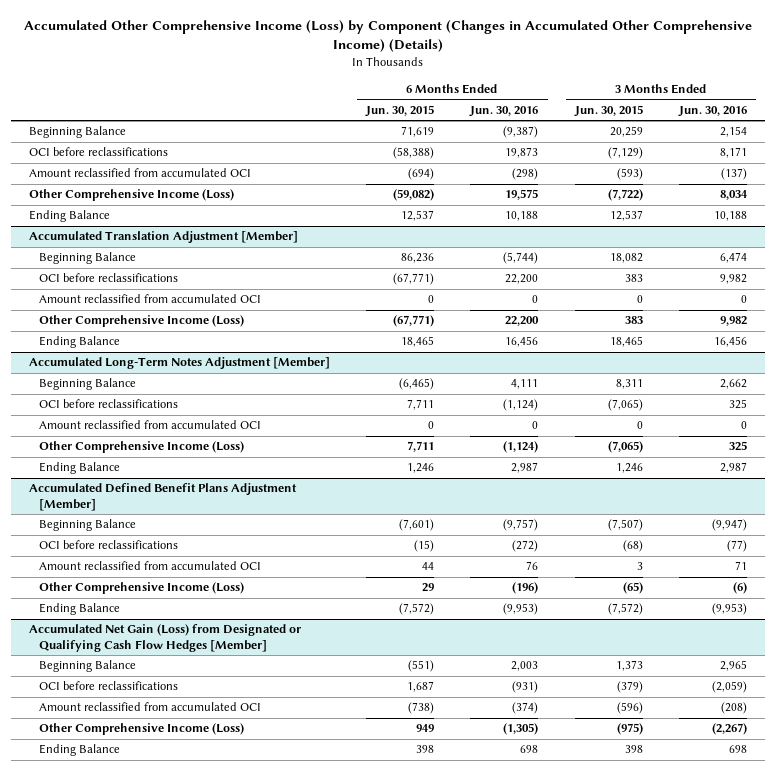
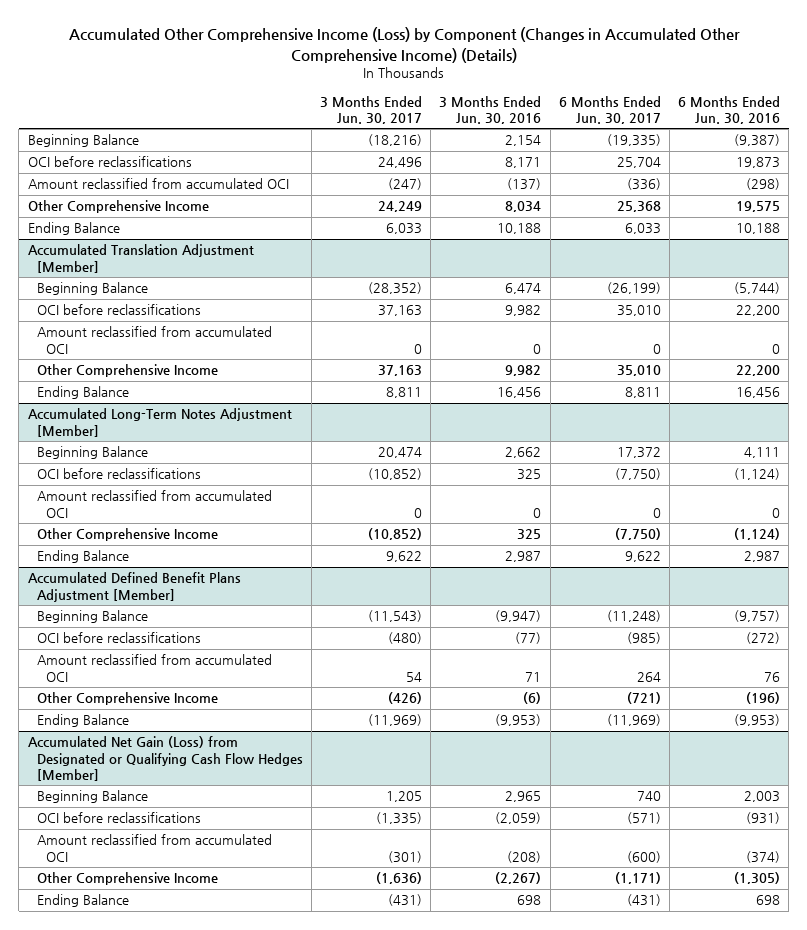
[365,104,435,117] Jun. 30, 2015 -> none
[573,104,643,117] Jun. 30, 2015 -> none
none -> [320,95,423,125] 3 Months Ended Jun. 30, 2017
none -> [558,95,661,125] 6 Months Ended Jun. 30, 2017
[29,189,235,202] Other Comprehensive Income (Loss) -> [27,200,209,214] Other Comprehensive Income
[39,315,245,328] Other Comprehensive Income (Loss) -> [36,364,218,378] Other Comprehensive Income
[39,441,245,454] Other Comprehensive Income (Loss) -> [36,528,218,542] Other Comprehensive Income
[39,582,245,595] Other Comprehensive Income (Loss) -> [36,692,218,706] Other Comprehensive Income
[39,723,245,736] Other Comprehensive Income (Loss) -> [36,872,218,886] Other Comprehensive Income

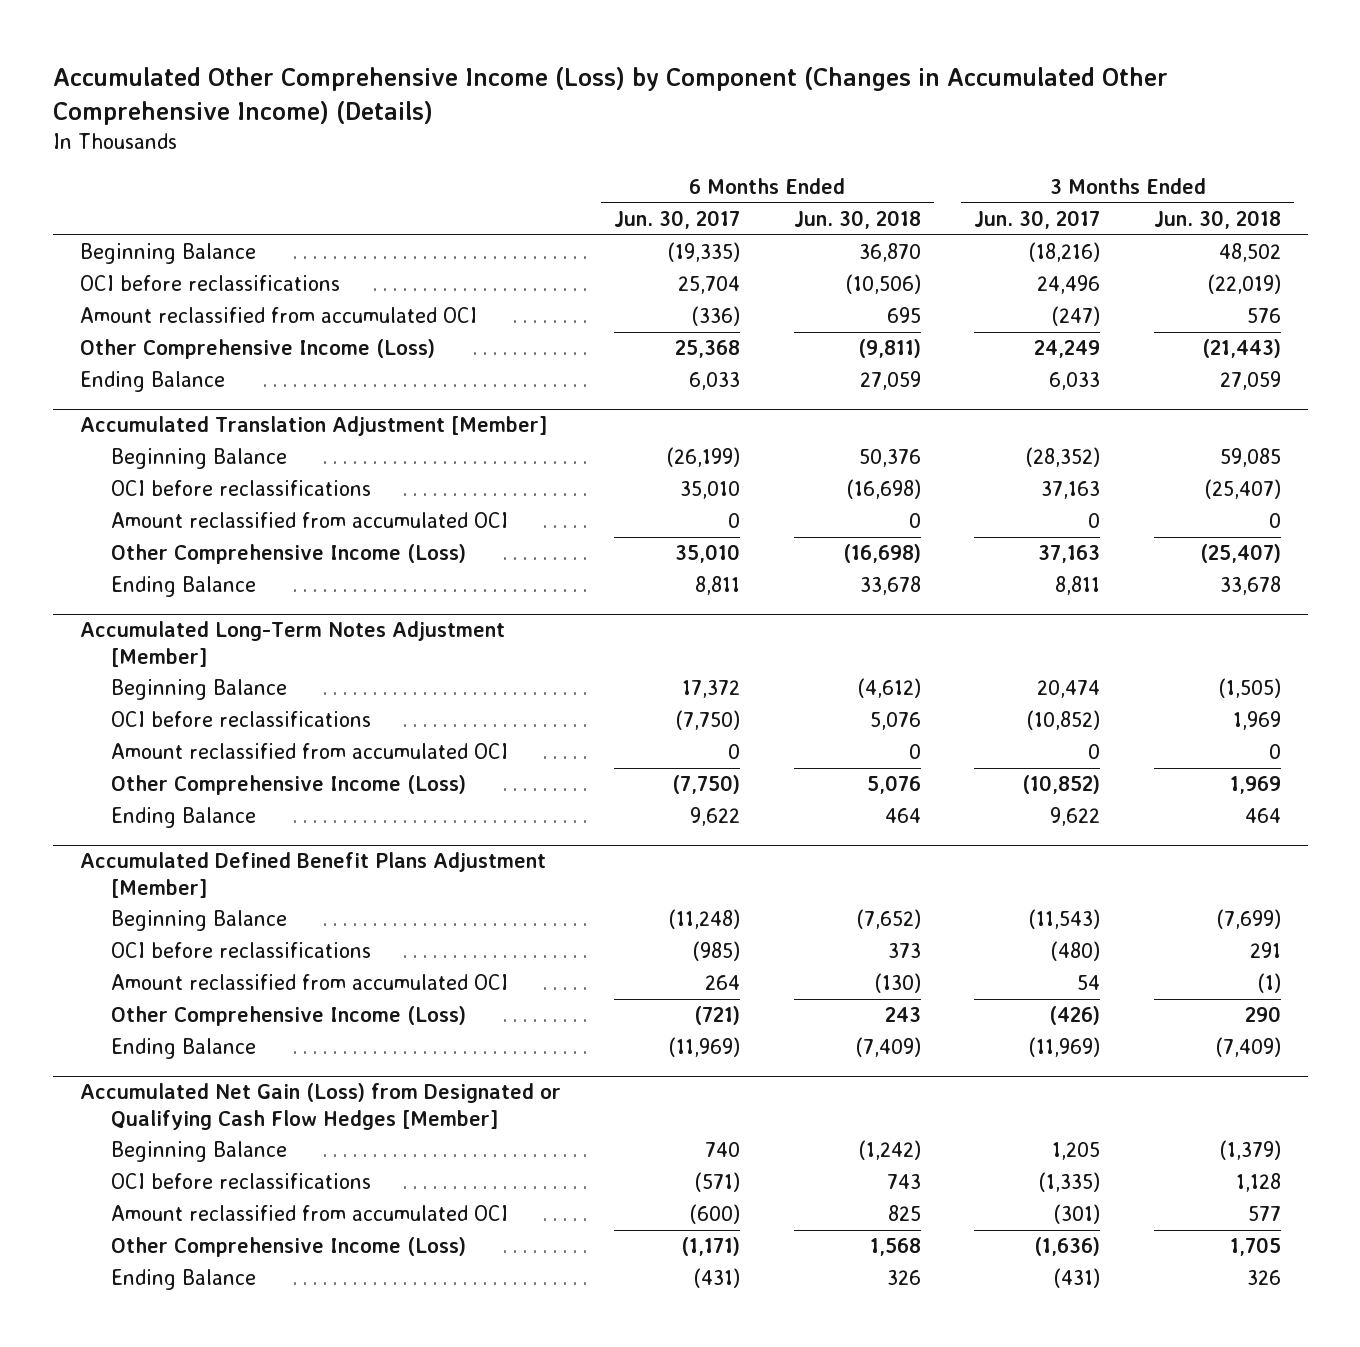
[439,95,542,125] 3 Months Ended Jun. 30, 2016 -> none
[677,95,780,125] 6 Months Ended Jun. 30, 2016 -> none
none -> [793,210,921,230] Jun. 30, 2018
none -> [1153,210,1281,230] Jun. 30, 2018
[27,200,209,214] Other Comprehensive Income -> [79,339,435,360] Other Comprehensive Income (Loss)
[36,364,218,378] Other Comprehensive Income -> [110,544,466,565] Other Comprehensive Income (Loss)
[36,528,218,542] Other Comprehensive Income -> [110,775,466,796] Other Comprehensive Income (Loss)
[36,692,218,706] Other Comprehensive Income -> [110,1006,466,1027] Other Comprehensive Income (Loss)
[36,872,218,886] Other Comprehensive Income -> [110,1237,466,1258] Other Comprehensive Income (Loss)

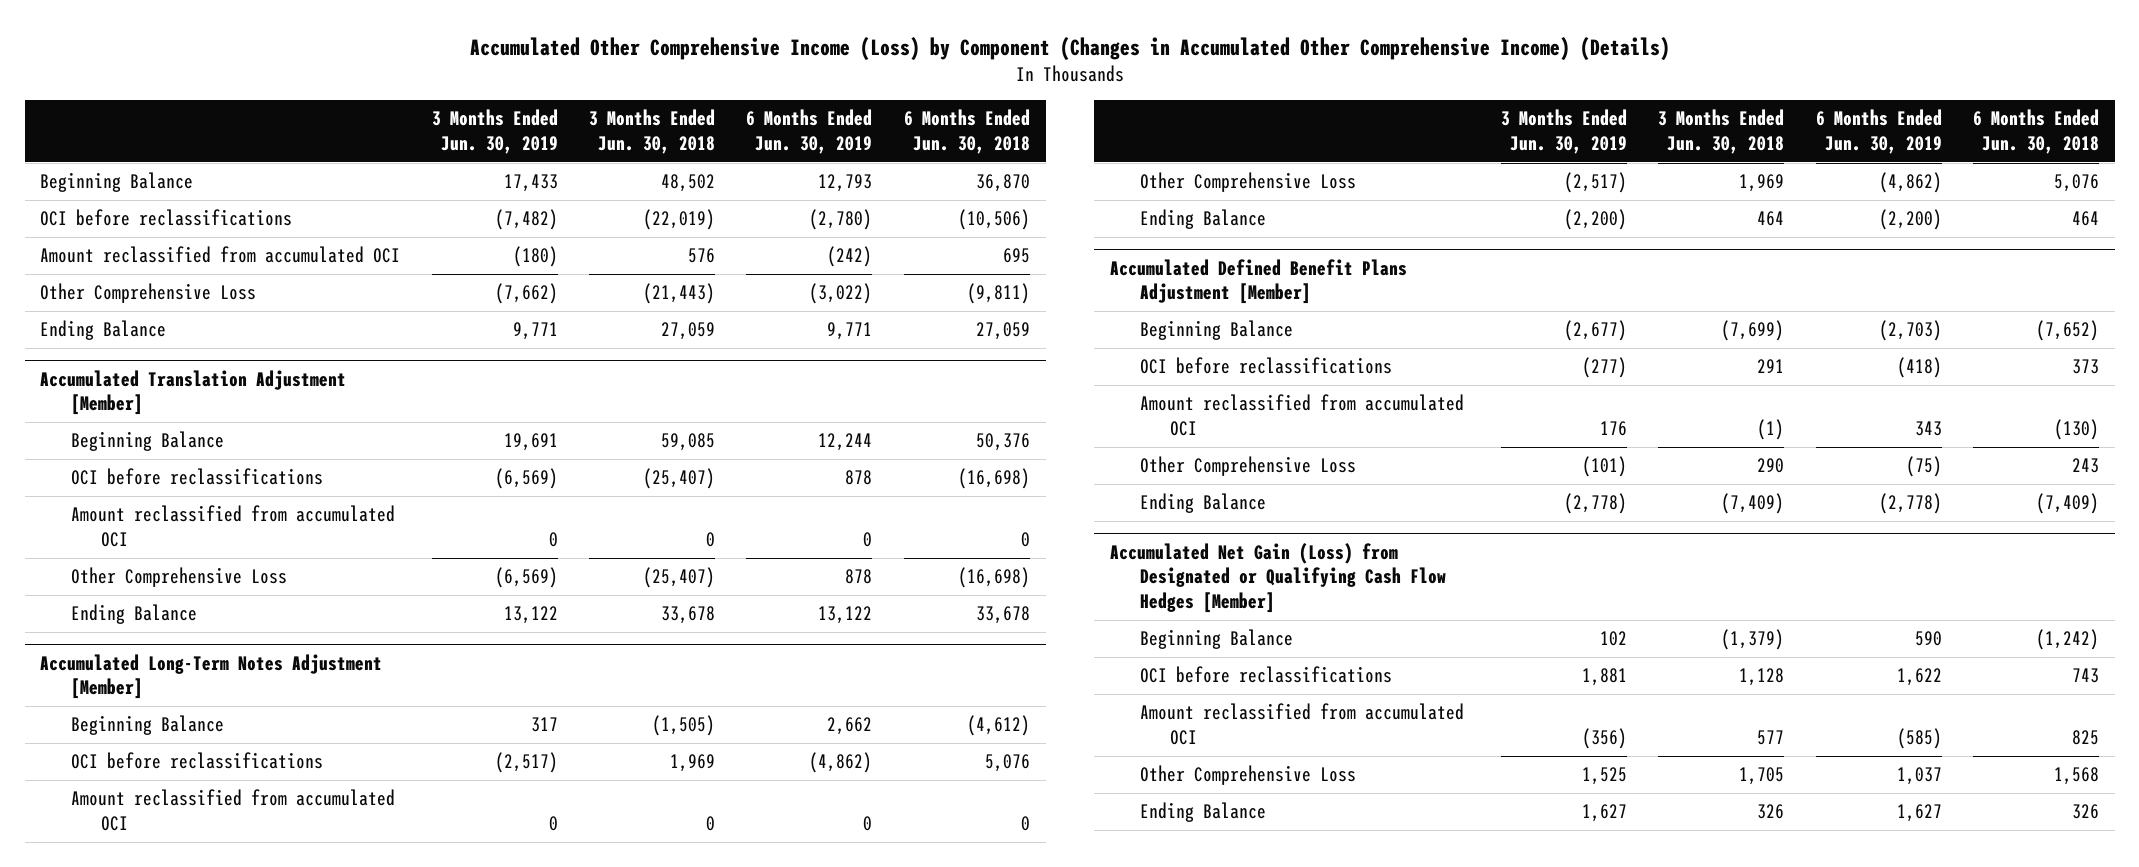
[614,210,741,230] Jun. 30, 2017 -> none
[974,210,1101,230] Jun. 30, 2017 -> none
none -> [431,109,558,154] 3 Months Ended Jun. 30, 2019
none -> [746,109,873,154] 6 Months Ended Jun. 30, 2019
[79,339,435,360] Other Comprehensive Income (Loss) -> [40,283,257,304] Other Comprehensive Loss
[110,544,466,565] Other Comprehensive Income (Loss) -> [70,567,287,588] Other Comprehensive Loss
[110,775,466,796] Other Comprehensive Income (Loss) -> [1139,172,1356,193] Other Comprehensive Loss
[110,1006,466,1027] Other Comprehensive Income (Loss) -> [1139,456,1356,477] Other Comprehensive Loss
[110,1237,466,1258] Other Comprehensive Income (Loss) -> [1139,765,1356,786] Other Comprehensive Loss

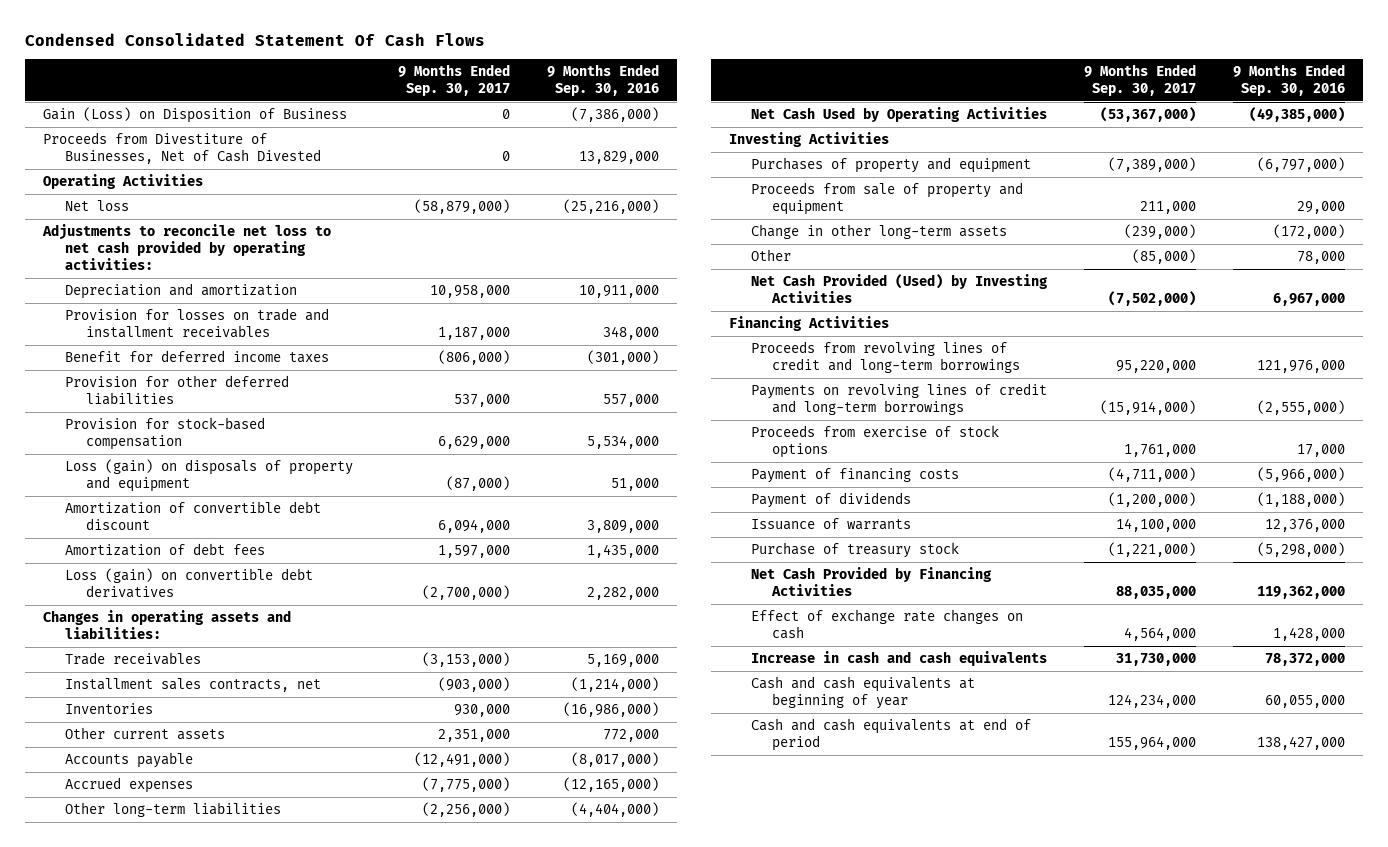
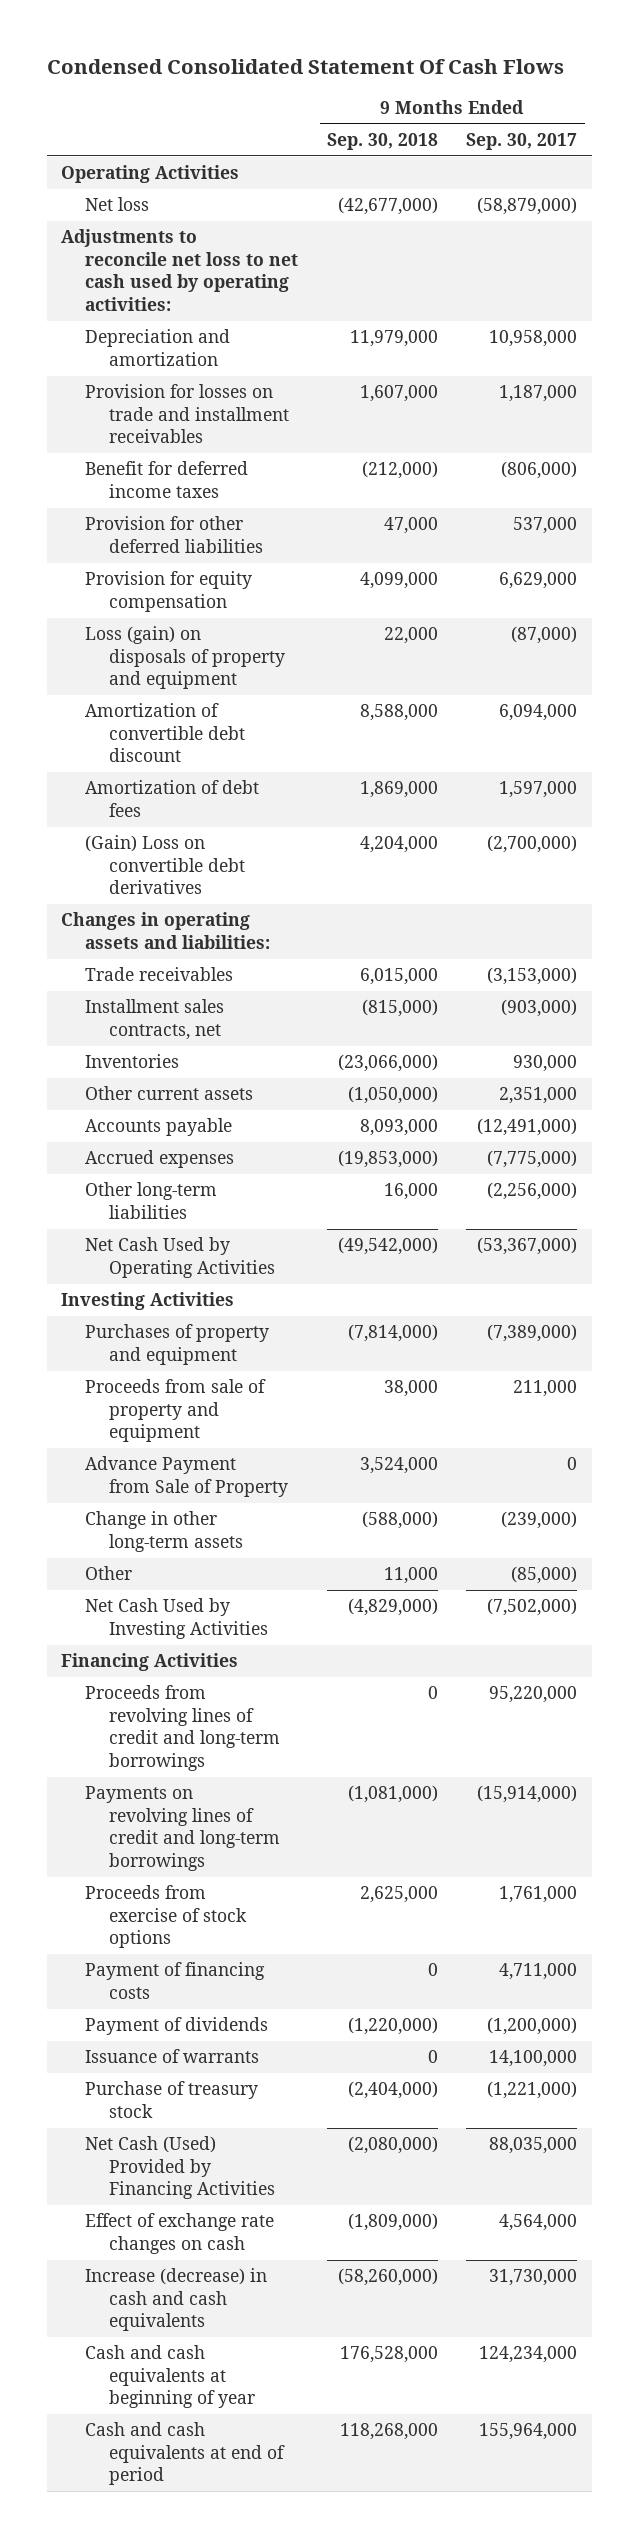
[546,64,659,97] 9 Months Ended Sep. 30, 2016 -> none
none -> [326,133,438,151] Sep. 30, 2018
[43,107,348,124] Gain (Loss) on Disposition of Business -> none
[43,132,321,165] Proceeds from Divestiture of Businesses, Net of Cash Divested -> none
[42,224,332,271] Adjustments to reconcile net loss to net cash provided by operating activities: -> [61,229,298,311] Adjustments to reconcile net loss to net cash used by operating activities:
[64,417,265,451] Provision for stock-based compensation -> [84,571,252,612] Provision for equity compensation
[64,568,313,599] Loss (gain) on convertible debt derivatives -> [84,835,245,895] (Gain) Loss on convertible debt derivatives
none -> [84,1456,288,1497] Advance Payment from Sale of Property
[750,274,1048,304] Net Cash Provided (Used) by Investing Activities -> [84,1598,268,1639] Net Cash Used by Investing Activities
[1107,467,1196,483] (4,711,000) -> [499,1963,578,1981] 4,711,000
[750,567,992,597] Net Cash Provided by Financing Activities -> [84,2136,275,2200] Net Cash (Used) Provided by Financing Activities
[750,651,1047,667] Increase in cash and cash equivalents -> [84,2268,267,2332] Increase (decrease) in cash and cash equivalents

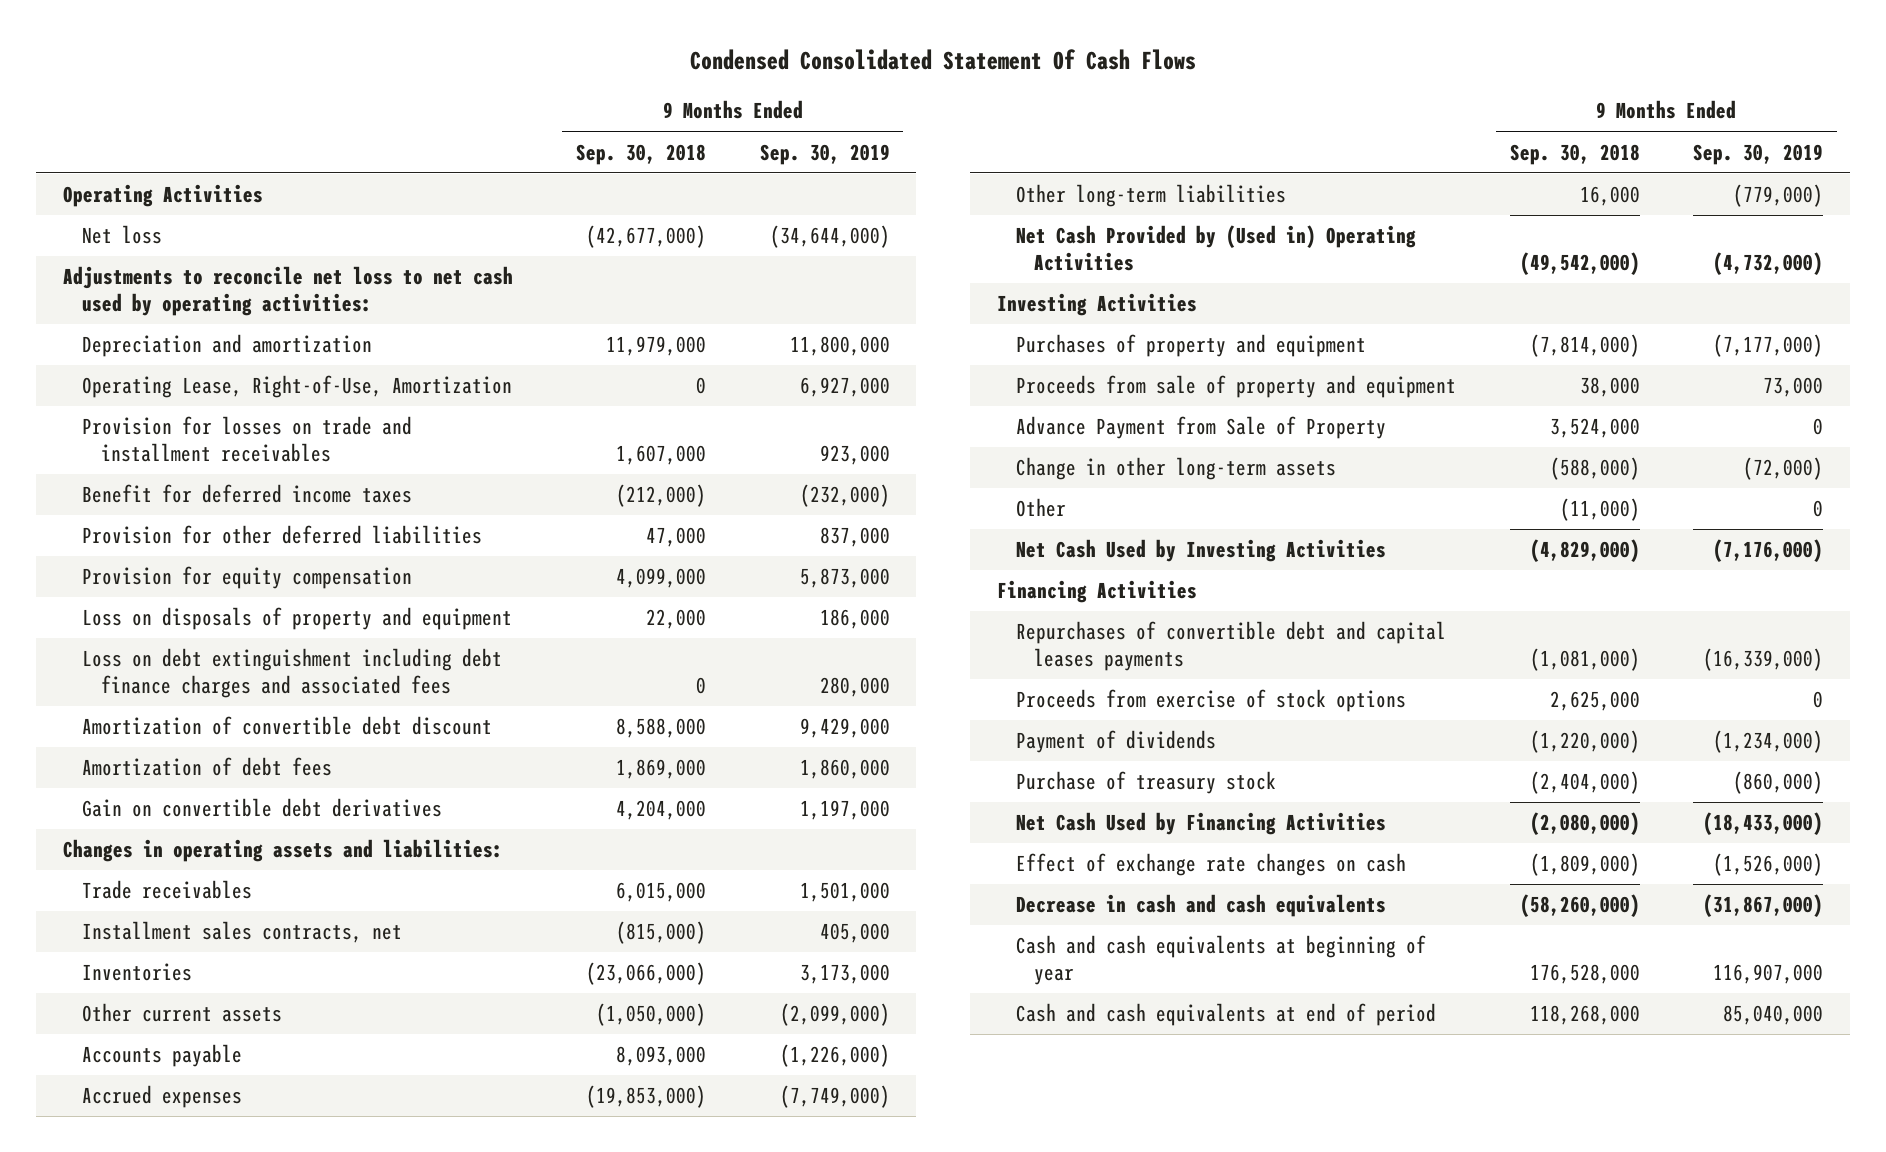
[466,133,578,151] Sep. 30, 2017 -> none
none -> [759,143,890,165] Sep. 30, 2019
none -> [81,375,512,399] Operating Lease, Right-of-Use, Amortization
[84,626,285,690] Loss (gain) on disposals of property and equipment -> [81,607,512,631] Loss on disposals of property and equipment
none -> [81,648,502,698] Loss on debt extinguishment including debt finance charges and associated fees
[84,835,245,895] (Gain) Loss on convertible debt derivatives -> [81,798,442,818] Gain on convertible debt derivatives
[84,1237,275,1278] Net Cash Used by Operating Activities -> [1015,225,1416,271] Net Cash Provided by (Used in) Operating Activities
[383,1567,438,1585] 11,000 -> [1559,498,1640,522] (11,000)
[84,1685,280,1771] Proceeds from revolving lines of credit and long-term borrowings -> none
[84,1786,280,1871] Payments on revolving lines of credit and long-term borrowings -> [1015,621,1446,671] Repurchases of convertible debt and capital leases payments
[84,1962,265,1999] Payment of financing costs -> none
[84,2049,259,2064] Issuance of warrants -> none
[84,2136,275,2200] Net Cash (Used) Provided by Financing Activities -> [1015,812,1386,836] Net Cash Used by Financing Activities
[84,2268,267,2332] Increase (decrease) in cash and cash equivalents -> [1015,894,1386,918] Decrease in cash and cash equivalents

